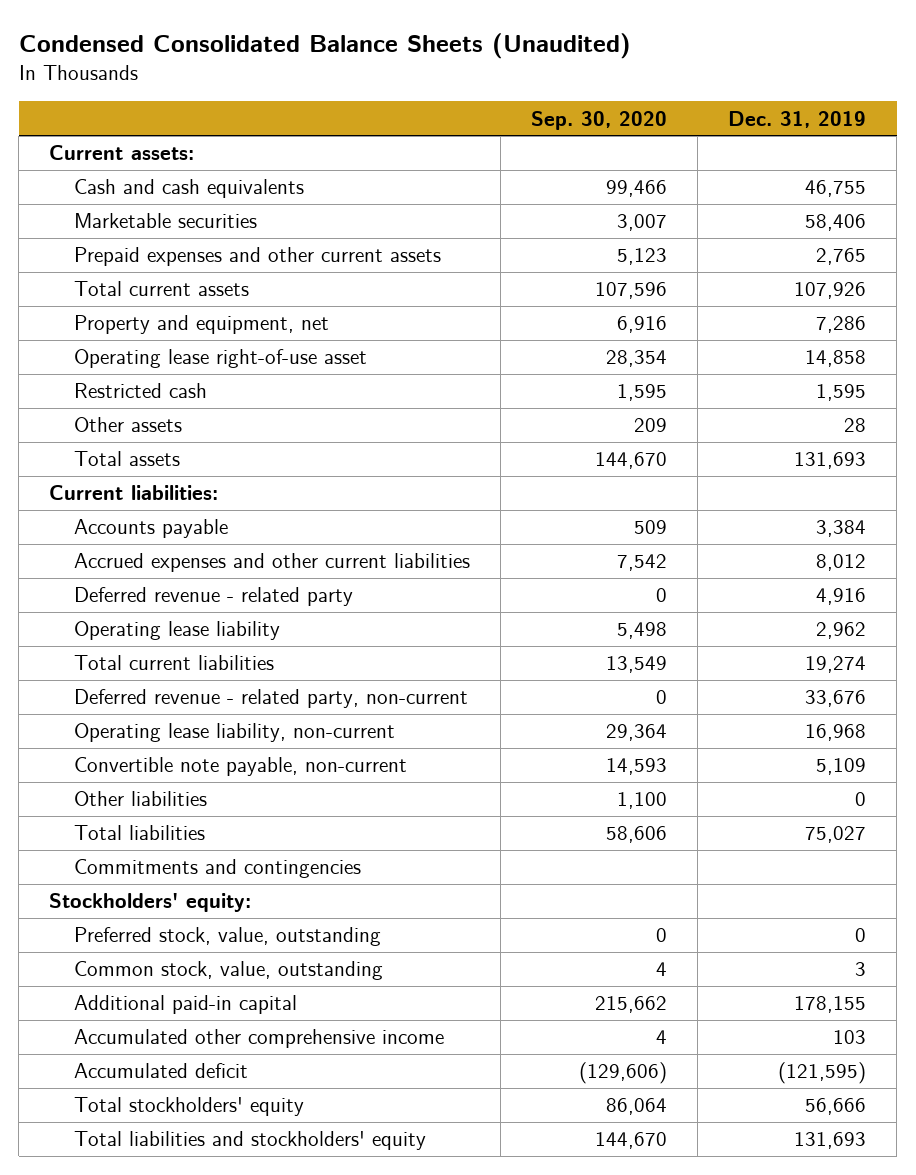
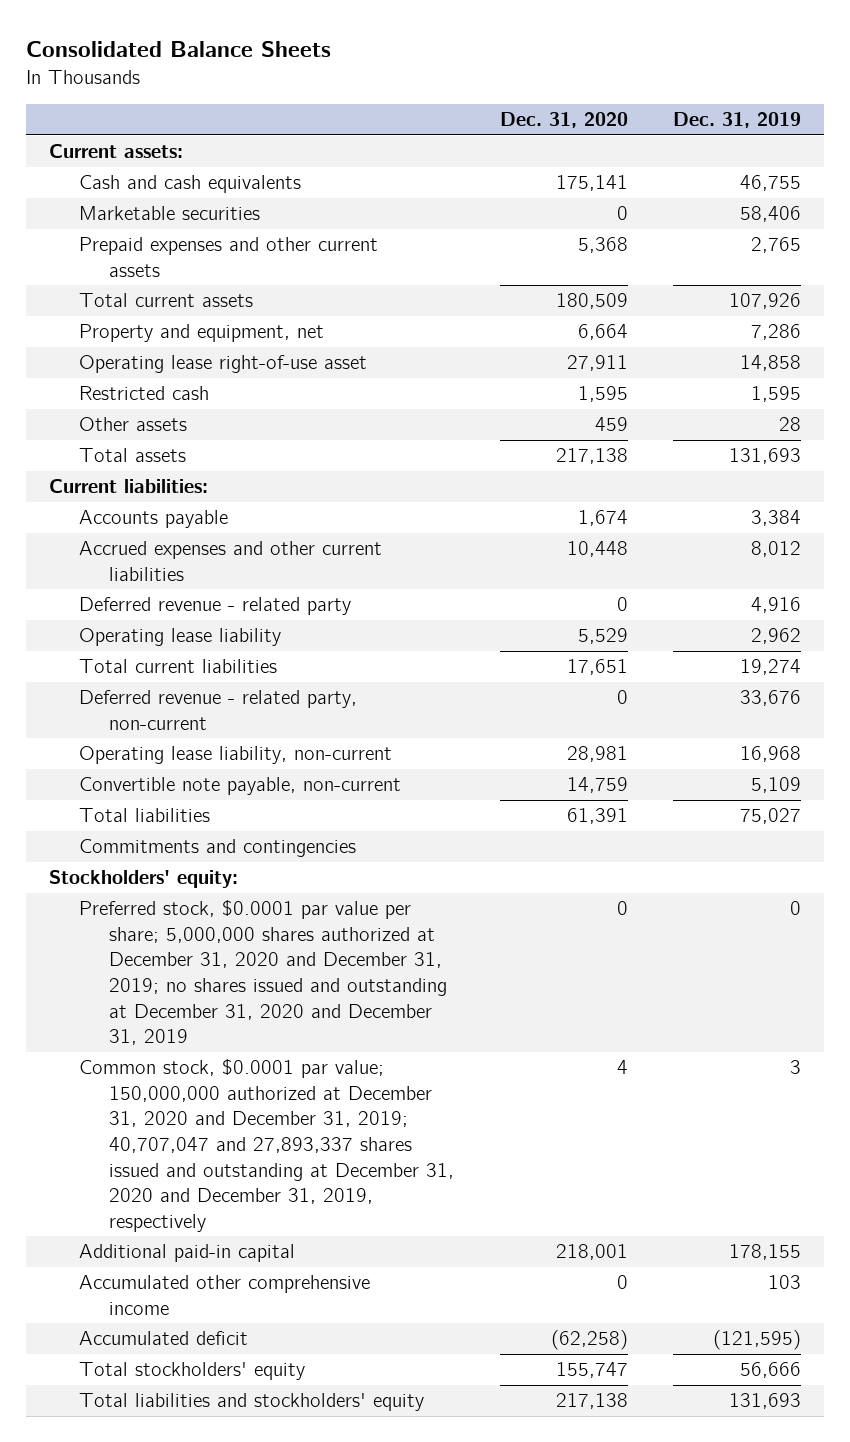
[18,32,631,59] Condensed Consolidated Balance Sheets (Unaudited) -> [26,41,332,58] Consolidated Balance Sheets
[530,110,667,130] Sep. 30, 2020 -> none
none -> [499,112,628,129] Dec. 31, 2020
[73,791,207,807] Other liabilities -> none
[73,927,381,947] Preferred stock, value, outstanding -> [79,900,448,1046] Preferred stock, $0.0001 par value per share; 5,000,000 shares authorized at December 31, 2020 and December 31, 2019; no shares issued and outstanding at December 31, 2020 and December 31, 2019
[73,961,383,981] Common stock, value, outstanding -> [79,1059,455,1232] Common stock, $0.0001 par value; 150,000,000 authorized at December 31, 2020 and December 31, 2019; 40,707,047 and 27,893,337 shares issued and outstanding at December 31, 2020 and December 31, 2019, respectively

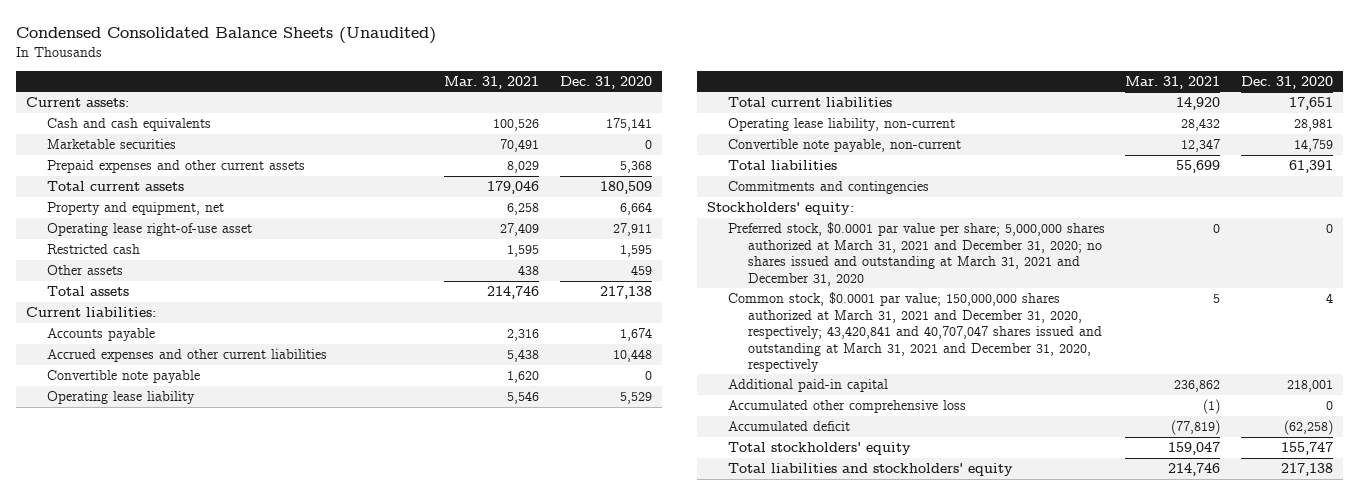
[26,41,332,58] Consolidated Balance Sheets -> [16,26,437,44] Condensed Consolidated Balance Sheets (Unaudited)
[673,112,802,129] Dec. 31, 2019 -> none
none -> [444,75,540,89] Mar. 31, 2021
[79,597,352,616] Deferred revenue - related party -> none
none -> [46,370,200,384] Convertible note payable
[79,690,358,730] Deferred revenue - related party, non-current -> none
[79,900,448,1046] Preferred stock, $0.0001 par value per share; 5,000,000 shares authorized at December 31, 2020 and December 31, 2019; no shares issued and outstanding at December 31, 2020 and December 31, 2019 -> [727,222,1105,286] Preferred stock, $0.0001 par value per share; 5,000,000 shares authorized at March 31, 2021 and December 31, 2020; no shares issued and outstanding at March 31, 2021 and December 31, 2020
[79,1059,455,1232] Common stock, $0.0001 par value; 150,000,000 authorized at December 31, 2020 and December 31, 2019; 40,707,047 and 27,893,337 shares issued and outstanding at December 31, 2020 and December 31, 2019, respectively -> [727,292,1103,372] Common stock, $0.0001 par value; 150,000,000 shares authorized at March 31, 2021 and December 31, 2020, respectively; 43,420,841 and 40,707,047 shares issued and outstanding at March 31, 2021 and December 31, 2020, respectively
[79,1275,371,1315] Accumulated other comprehensive income -> [727,400,966,414] Accumulated other comprehensive loss

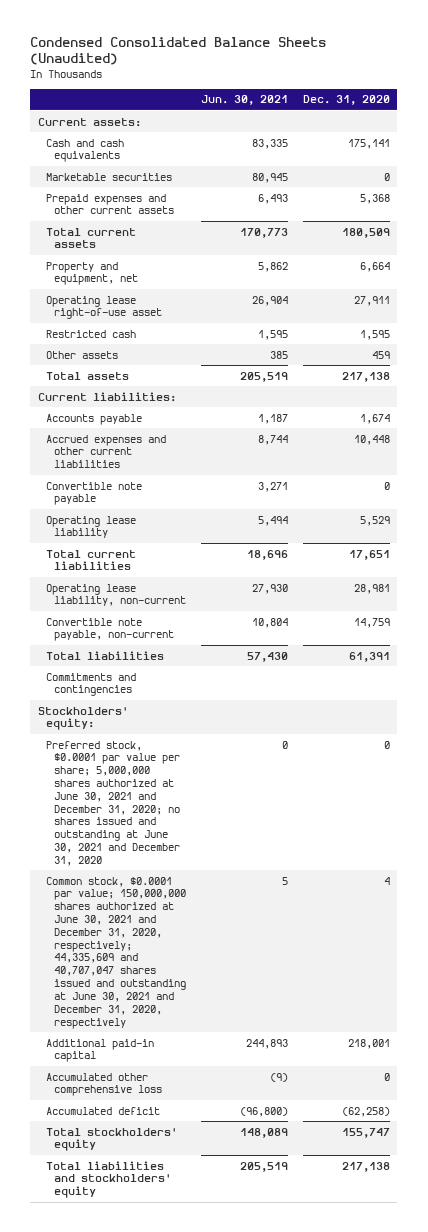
[444,75,540,89] Mar. 31, 2021 -> none
none -> [200,95,288,106] Jun. 30, 2021
[727,222,1105,286] Preferred stock, $0.0001 par value per share; 5,000,000 shares authorized at March 31, 2021 and December 31, 2020; no shares issued and outstanding at March 31, 2021 and December 31, 2020 -> [45,740,180,866] Preferred stock, $0.0001 par value per share; 5,000,000 shares authorized at June 30, 2021 and December 31, 2020; no shares issued and outstanding at June 30, 2021 and December 31, 2020
[727,292,1103,372] Common stock, $0.0001 par value; 150,000,000 shares authorized at March 31, 2021 and December 31, 2020, respectively; 43,420,841 and 40,707,047 shares issued and outstanding at March 31, 2021 and December 31, 2020, respectively -> [45,876,186,1029] Common stock, $0.0001 par value; 150,000,000 shares authorized at June 30, 2021 and December 31, 2020, respectively; 44,335,609 and 40,707,047 shares issued and outstanding at June 30, 2021 and December 31, 2020, respectively

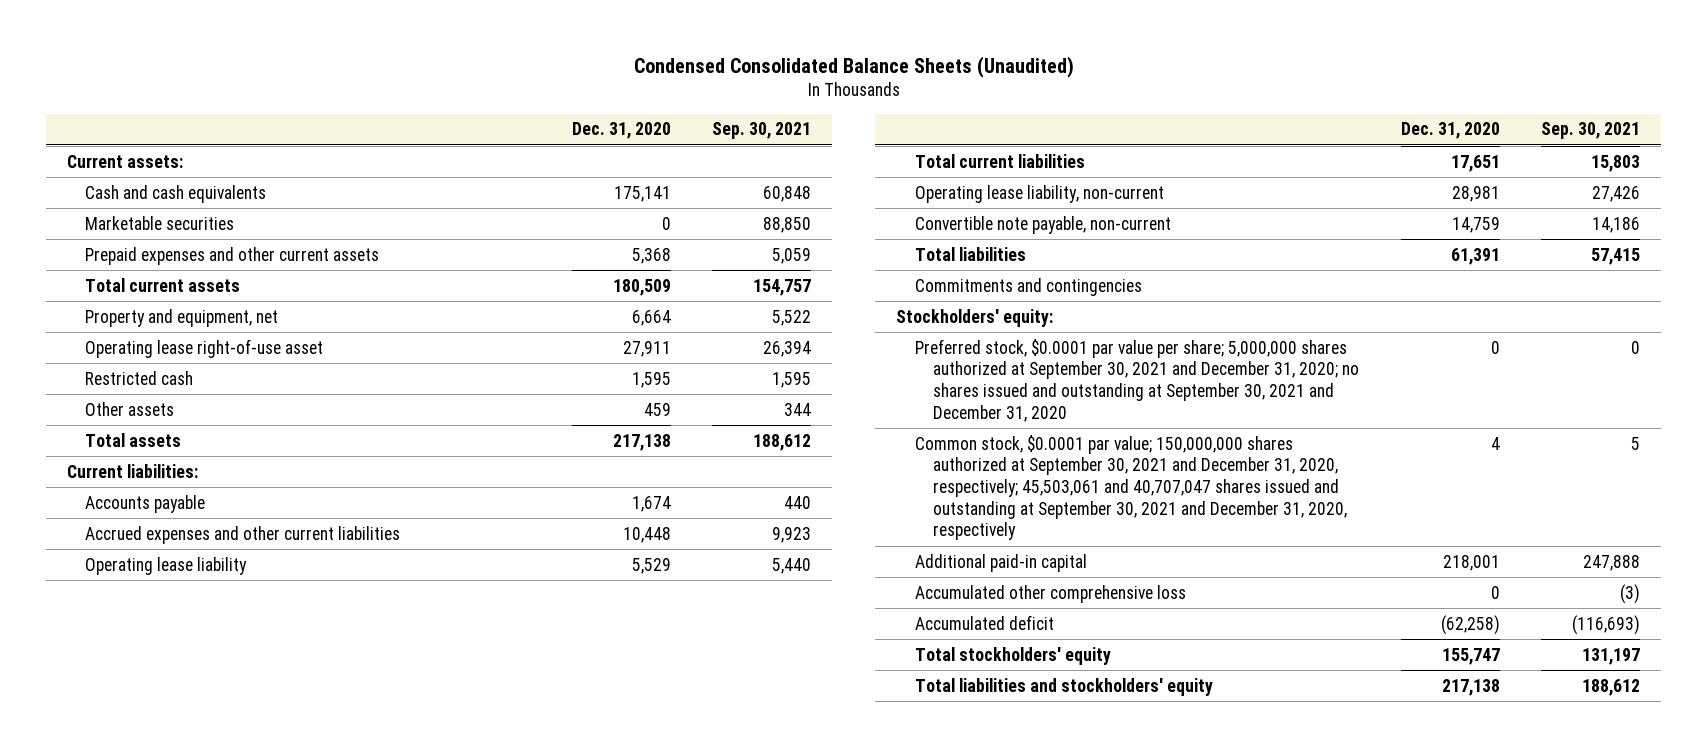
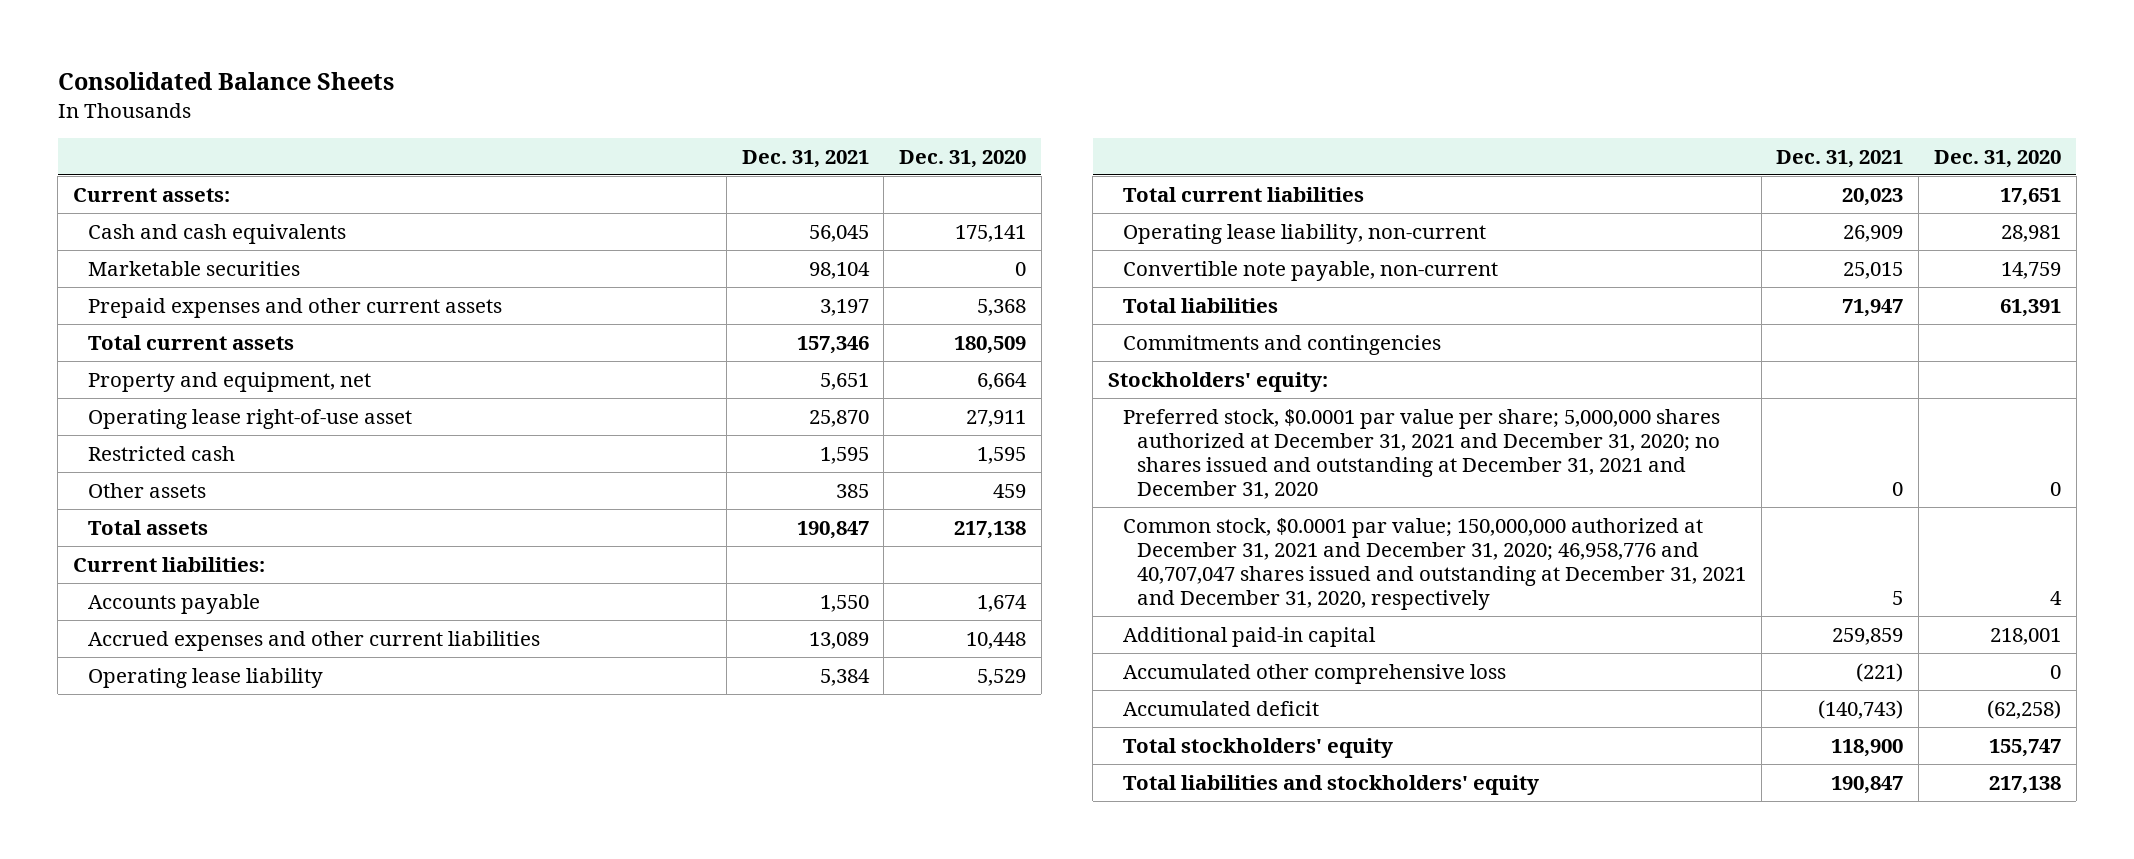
[633,55,1074,78] Condensed Consolidated Balance Sheets (Unaudited) -> [57,71,394,90] Consolidated Balance Sheets
[712,122,812,140] Sep. 30, 2021 -> none
none -> [741,150,869,169] Dec. 31, 2021
[914,338,1360,422] Preferred stock, $0.0001 par value per share; 5,000,000 shares authorized at September 30, 2021 and December 31, 2020; no shares issued and outstanding at September 30, 2021 and December 31, 2020 -> [1122,408,1721,499] Preferred stock, $0.0001 par value per share; 5,000,000 shares authorized at December 31, 2021 and December 31, 2020; no shares issued and outstanding at December 31, 2021 and December 31, 2020
[914,434,1348,541] Common stock, $0.0001 par value; 150,000,000 shares authorized at September 30, 2021 and December 31, 2020, respectively; 45,503,061 and 40,707,047 shares issued and outstanding at September 30, 2021 and December 31, 2020, respectively -> [1122,517,1747,610] Common stock, $0.0001 par value; 150,000,000 authorized at December 31, 2021 and December 31, 2020; 46,958,776 and 40,707,047 shares issued and outstanding at December 31, 2021 and December 31, 2020, respectively

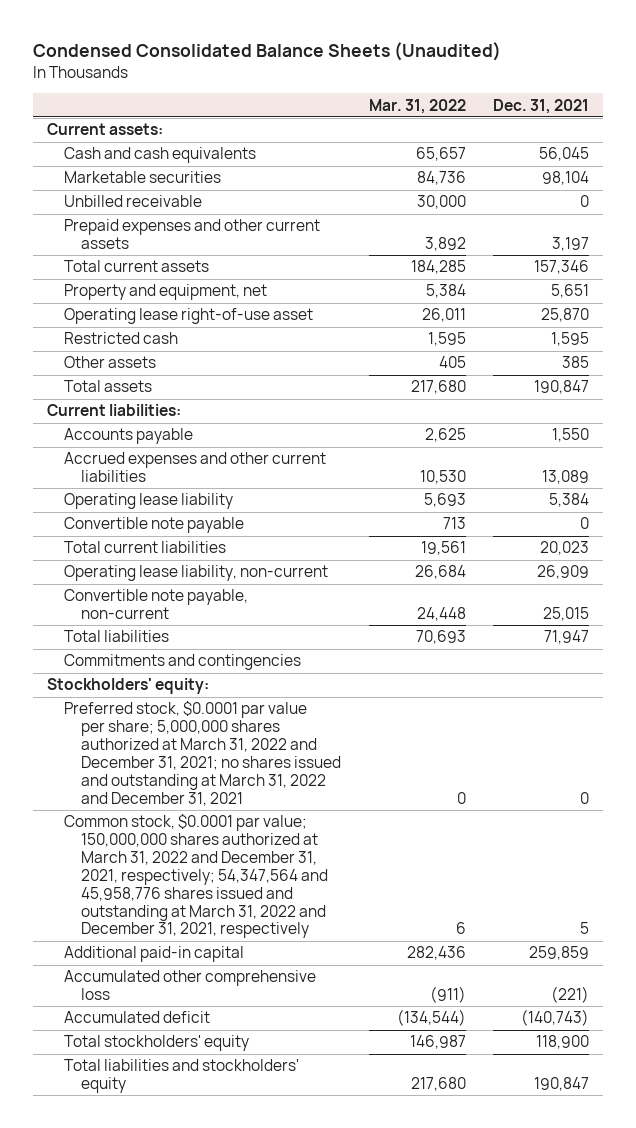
[57,71,394,90] Consolidated Balance Sheets -> [33,42,502,62] Condensed Consolidated Balance Sheets (Unaudited)
[899,150,1027,169] Dec. 31, 2020 -> none
none -> [368,98,466,114] Mar. 31, 2022
none -> [64,195,203,208] Unbilled receivable
none -> [64,517,245,534] Convertible note payable
[1122,408,1721,499] Preferred stock, $0.0001 par value per share; 5,000,000 shares authorized at December 31, 2021 and December 31, 2020; no shares issued and outstanding at December 31, 2021 and December 31, 2020 -> [64,701,342,806] Preferred stock, $0.0001 par value per share; 5,000,000 shares authorized at March 31, 2022 and December 31, 2021; no shares issued and outstanding at March 31, 2022 and December 31, 2021
[1122,517,1747,610] Common stock, $0.0001 par value; 150,000,000 authorized at December 31, 2021 and December 31, 2020; 46,958,776 and 40,707,047 shares issued and outstanding at December 31, 2021 and December 31, 2020, respectively -> [64,814,329,939] Common stock, $0.0001 par value; 150,000,000 shares authorized at March 31, 2022 and December 31, 2021, respectively; 54,347,564 and 45,958,776 shares issued and outstanding at March 31, 2022 and December 31, 2021, respectively

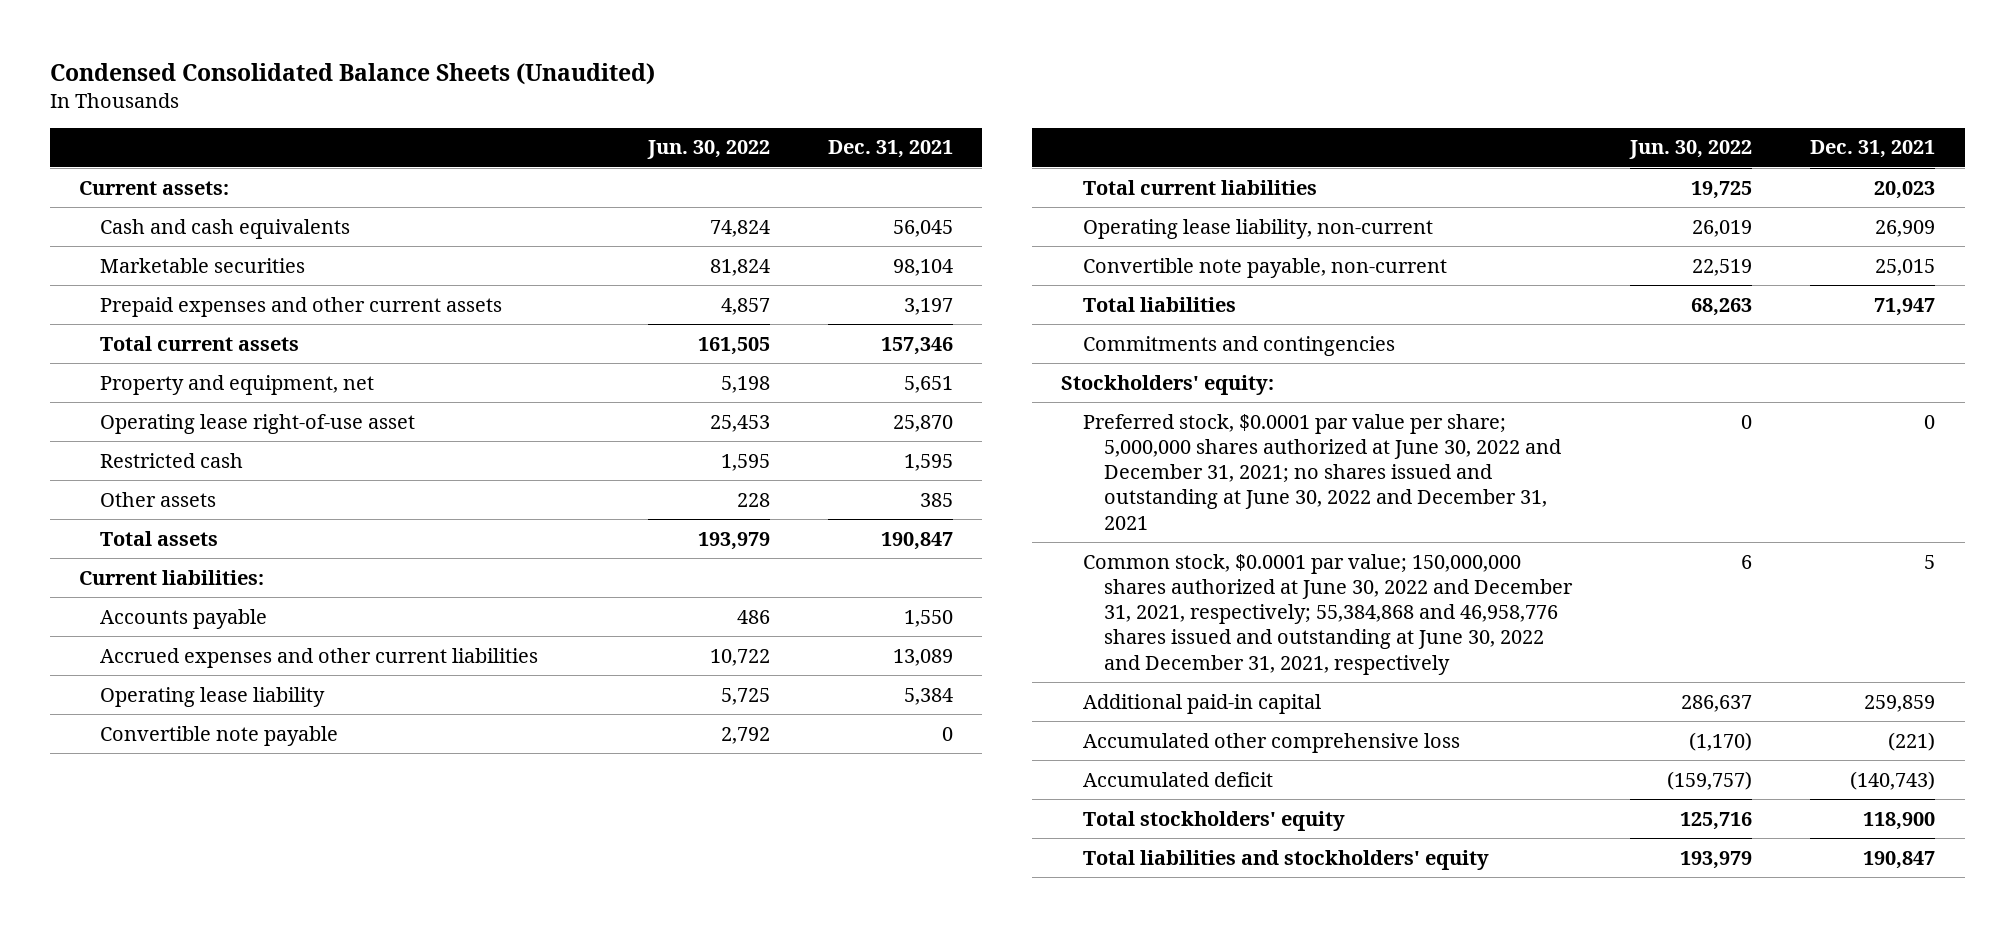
[368,98,466,114] Mar. 31, 2022 -> none
none -> [646,140,770,160] Jun. 30, 2022
[64,195,203,208] Unbilled receivable -> none
[64,701,342,806] Preferred stock, $0.0001 par value per share; 5,000,000 shares authorized at March 31, 2022 and December 31, 2021; no shares issued and outstanding at March 31, 2022 and December 31, 2021 -> [1082,413,1562,530] Preferred stock, $0.0001 par value per share; 5,000,000 shares authorized at June 30, 2022 and December 31, 2021; no shares issued and outstanding at June 30, 2022 and December 31, 2021
[64,814,329,939] Common stock, $0.0001 par value; 150,000,000 shares authorized at March 31, 2022 and December 31, 2021, respectively; 54,347,564 and 45,958,776 shares issued and outstanding at March 31, 2022 and December 31, 2021, respectively -> [1082,553,1574,675] Common stock, $0.0001 par value; 150,000,000 shares authorized at June 30, 2022 and December 31, 2021, respectively; 55,384,868 and 46,958,776 shares issued and outstanding at June 30, 2022 and December 31, 2021, respectively

